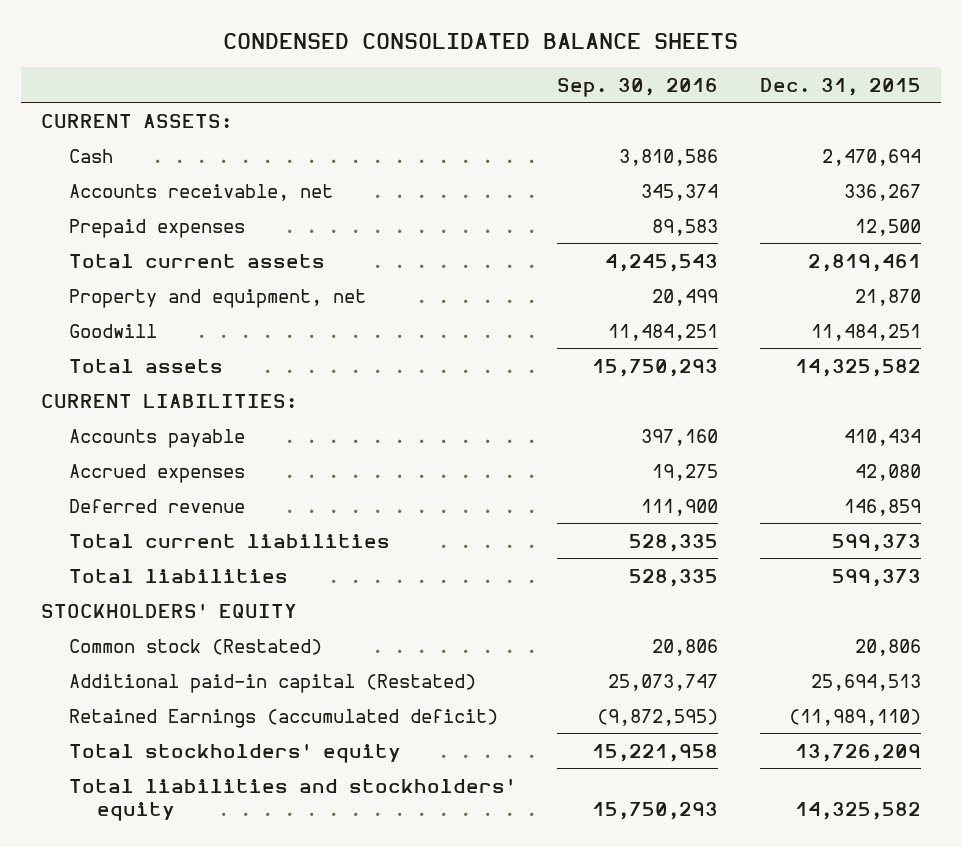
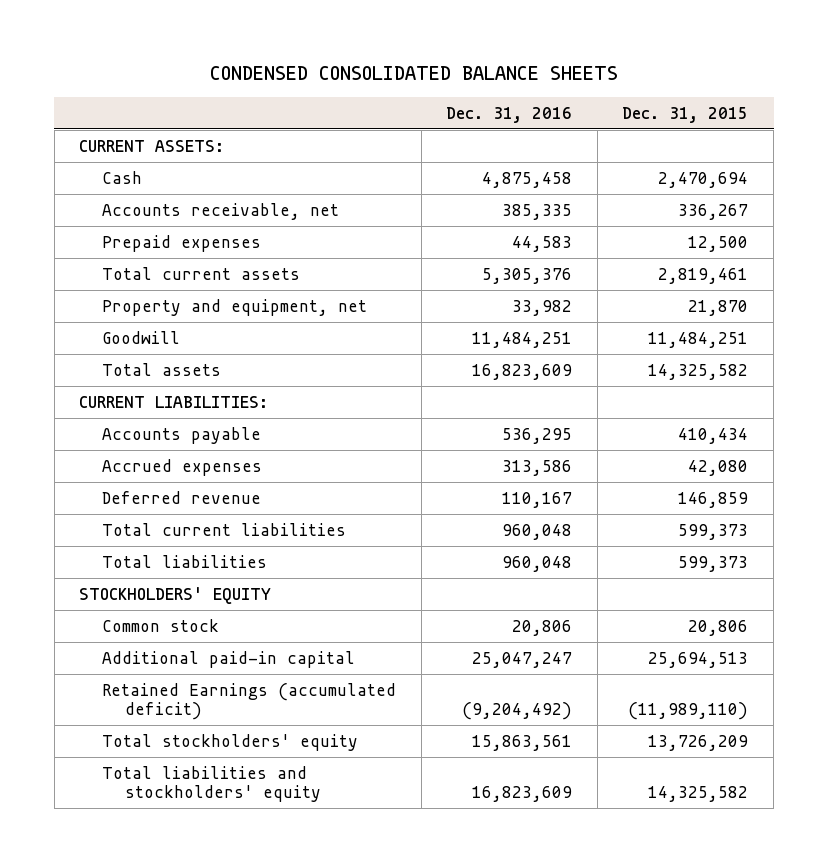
[557,77,719,97] Sep. 30, 2016 -> none
none -> [446,106,573,123] Dec. 31, 2016
[69,638,323,655] Common stock (Restated) -> [101,618,219,632] Common stock
[69,673,477,693] Additional paid-in capital (Restated) -> [101,650,355,668] Additional paid-in capital

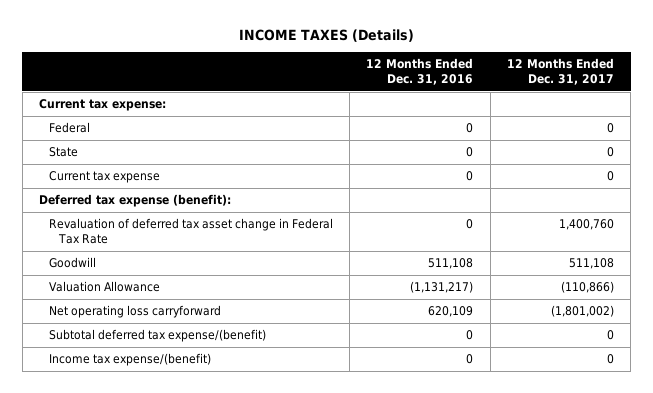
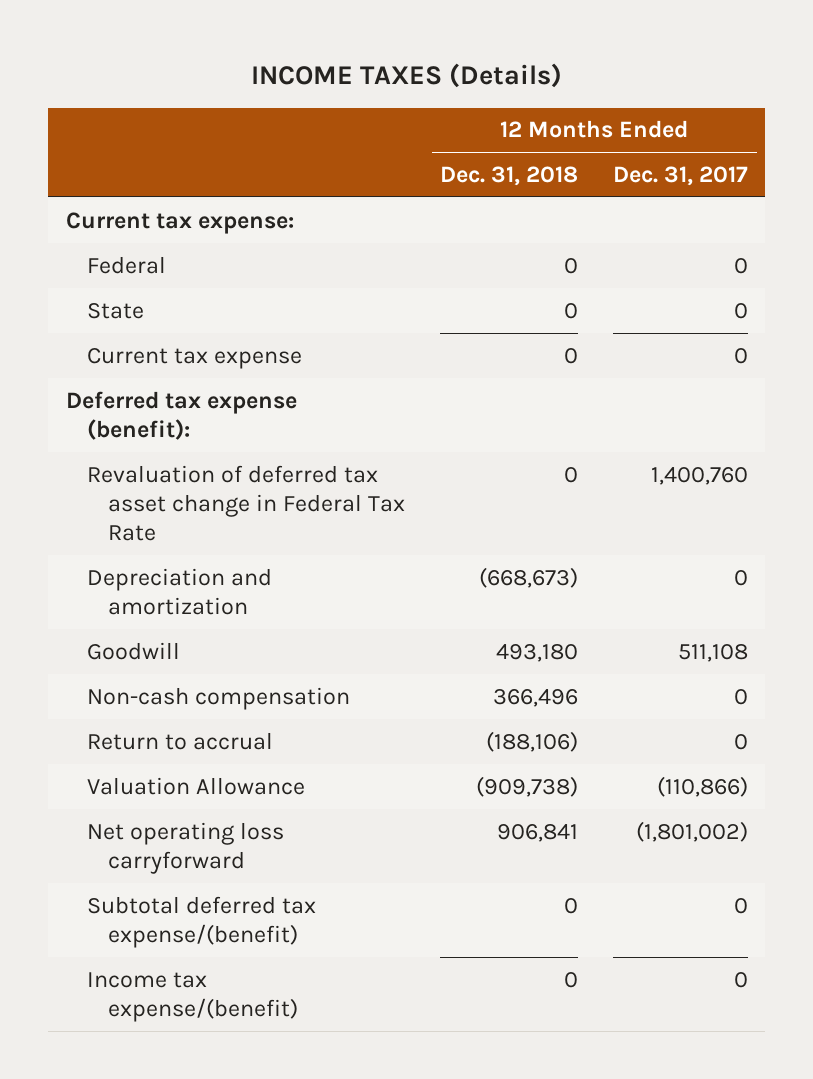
[366,57,474,85] 12 Months Ended Dec. 31, 2016 -> none
none -> [440,165,579,186] Dec. 31, 2018
none -> [87,567,273,615] Depreciation and amortization
none -> [87,686,351,710] Non-cash compensation
none -> [87,731,274,750] Return to accrual

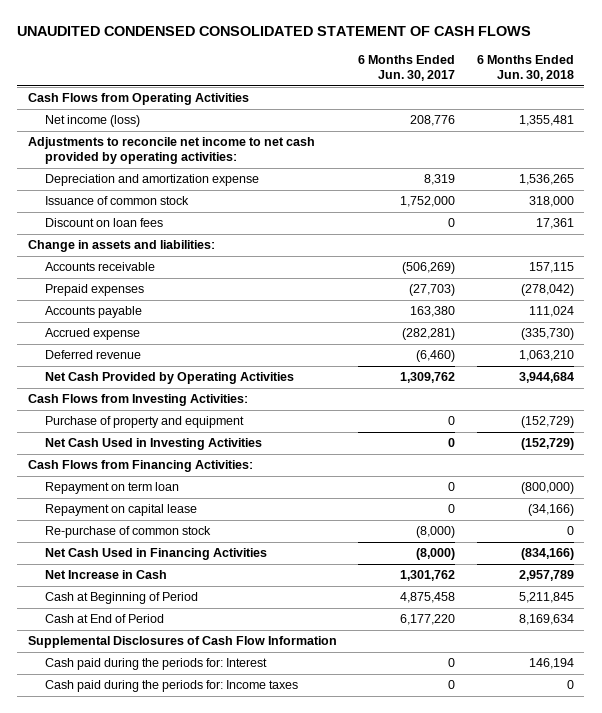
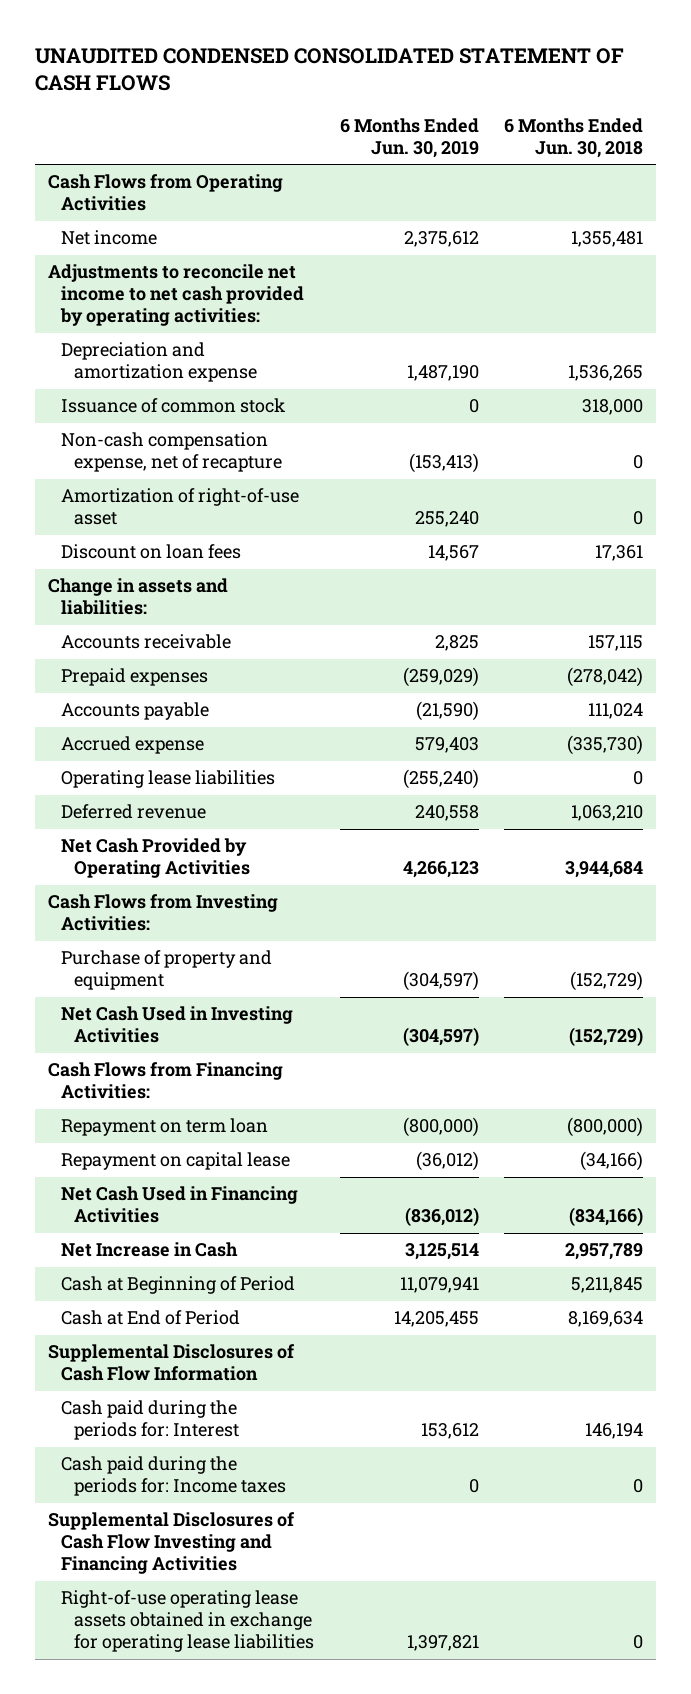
[358,55,456,82] 6 Months Ended Jun. 30, 2017 -> none
none -> [339,117,479,158] 6 Months Ended Jun. 30, 2019
[44,115,140,128] Net income (loss) -> [61,230,158,246] Net income
none -> [61,432,283,473] Non-cash compensation expense, net of recapture
none -> [61,488,300,526] Amortization of right-of-use asset
none -> [61,770,276,789] Operating lease liabilities
[44,526,211,539] Re-purchase of common stock -> none
none -> [47,1512,295,1575] Supplemental Disclosures of Cash Flow Investing and Financing Activities
none -> [61,1590,315,1653] Right-of-use operating lease assets obtained in exchange for operating lease liabilities

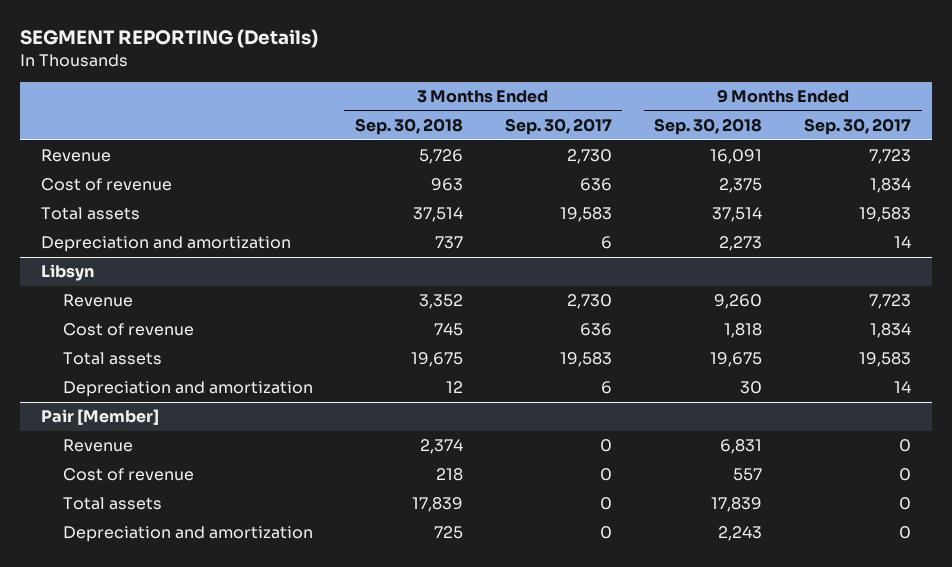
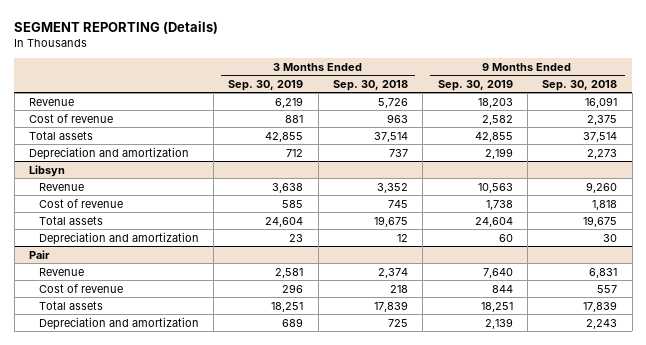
[504,117,612,135] Sep. 30, 2017 -> none
[804,117,912,135] Sep. 30, 2017 -> none
none -> [228,79,304,91] Sep. 30, 2019
none -> [437,79,513,91] Sep. 30, 2019
[40,409,159,426] Pair [Member] -> [29,249,51,259] Pair

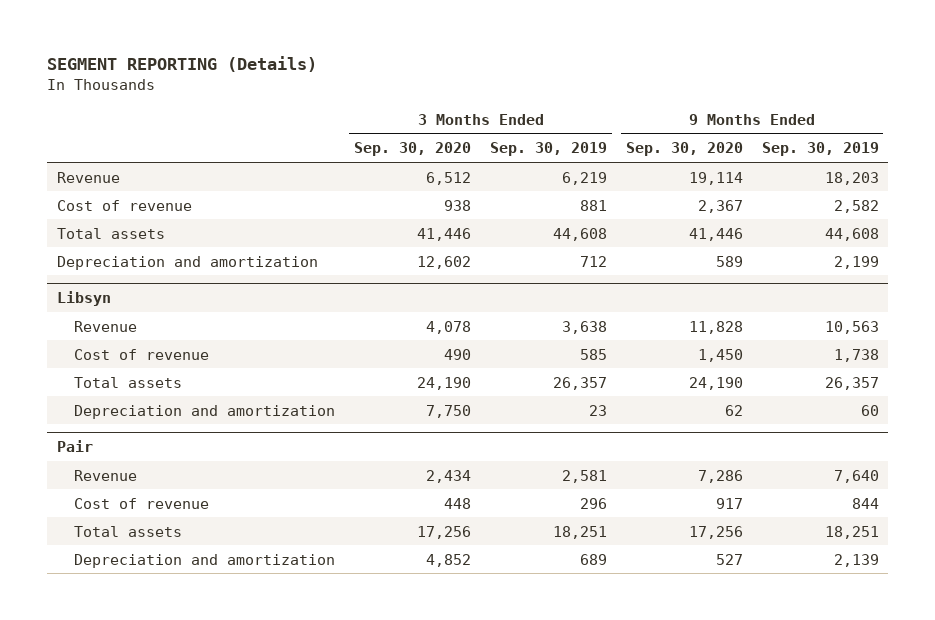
[332,79,408,91] Sep. 30, 2018 -> none
[542,79,618,91] Sep. 30, 2018 -> none
none -> [354,142,472,157] Sep. 30, 2020
none -> [625,142,743,157] Sep. 30, 2020
[265,131,304,142] 42,855 -> [552,227,607,241] 44,608
[474,131,513,142] 42,855 -> [824,227,879,241] 44,608
[265,216,304,227] 24,604 -> [552,376,607,390] 26,357
[474,216,513,227] 24,604 -> [824,376,879,390] 26,357

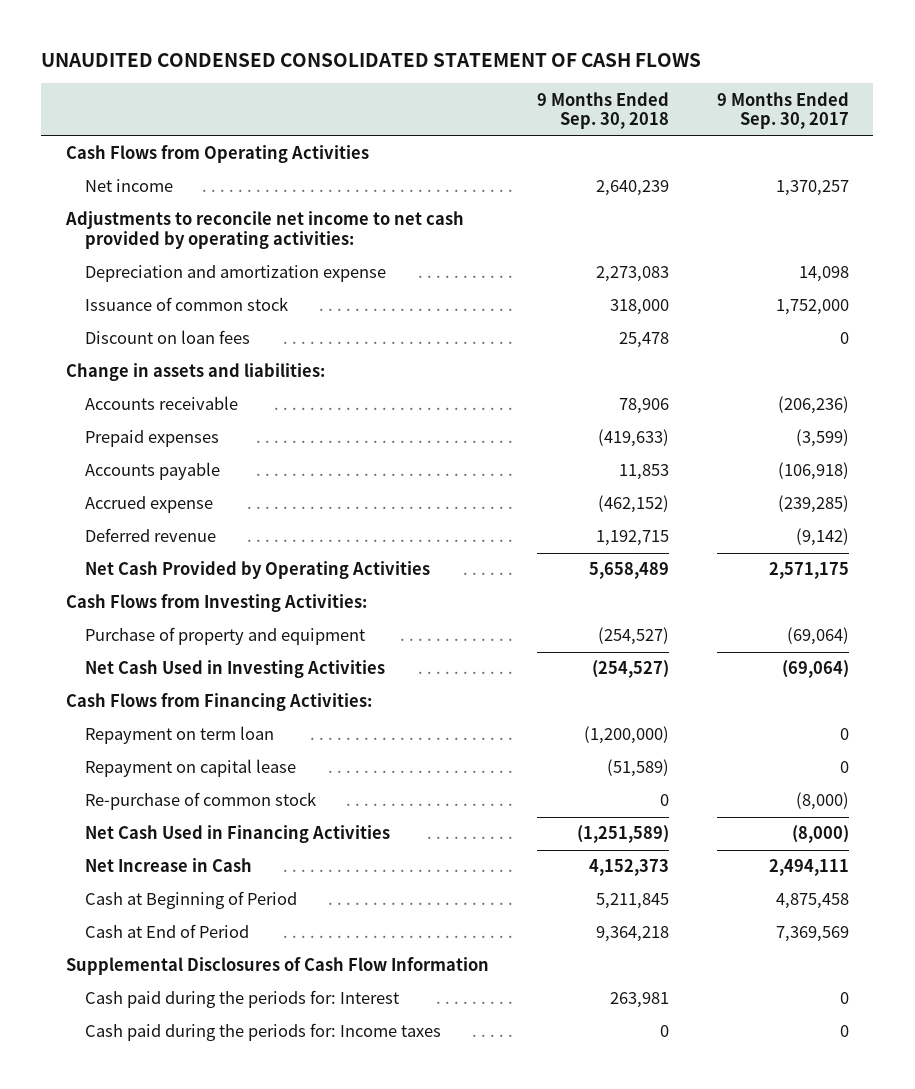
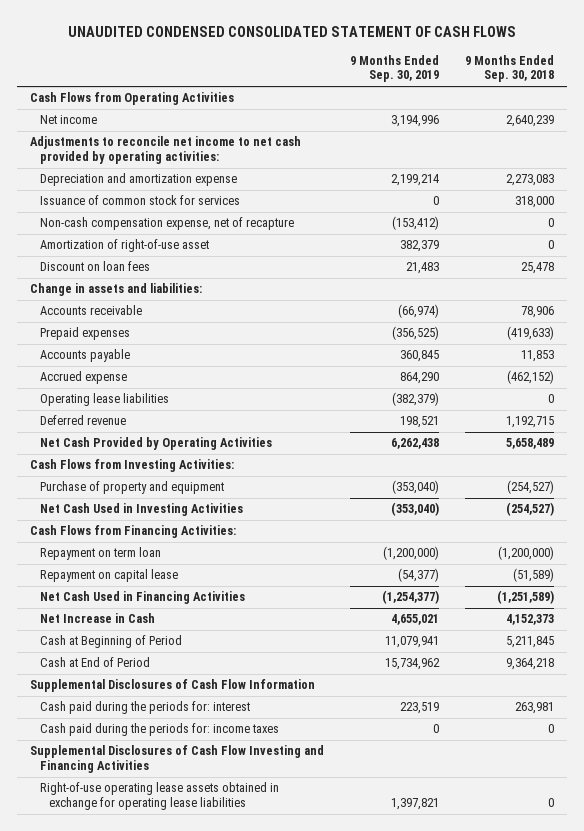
[717,91,850,130] 9 Months Ended Sep. 30, 2017 -> none
none -> [349,54,439,83] 9 Months Ended Sep. 30, 2019
[84,297,288,312] Issuance of common stock -> [39,195,240,206] Issuance of common stock for services
none -> [39,217,294,231] Non-cash compensation expense, net of recapture
none -> [39,239,209,253] Amortization of right-of-use asset
none -> [39,393,169,407] Operating lease liabilities
[84,792,316,811] Re-purchase of common stock -> none
[84,990,399,1009] Cash paid during the periods for: Interest -> [39,701,250,715] Cash paid during the periods for: interest
[84,1023,441,1042] Cash paid during the periods for: Income taxes -> [39,723,279,737] Cash paid during the periods for: income taxes
none -> [30,745,325,774] Supplemental Disclosures of Cash Flow Investing and Financing Activities
none -> [39,782,279,811] Right-of-use operating lease assets obtained in exchange for operating lease liabilities

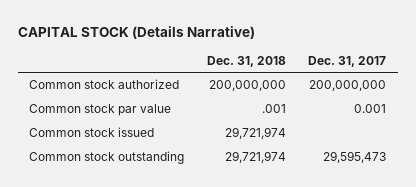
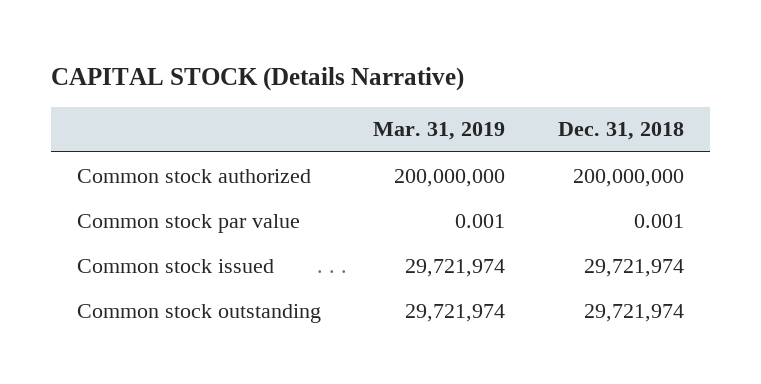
[308,55,387,67] Dec. 31, 2017 -> none
none -> [373,122,506,141] Mar. 31, 2019
[261,104,286,114] .001 -> [633,213,684,228] 0.001

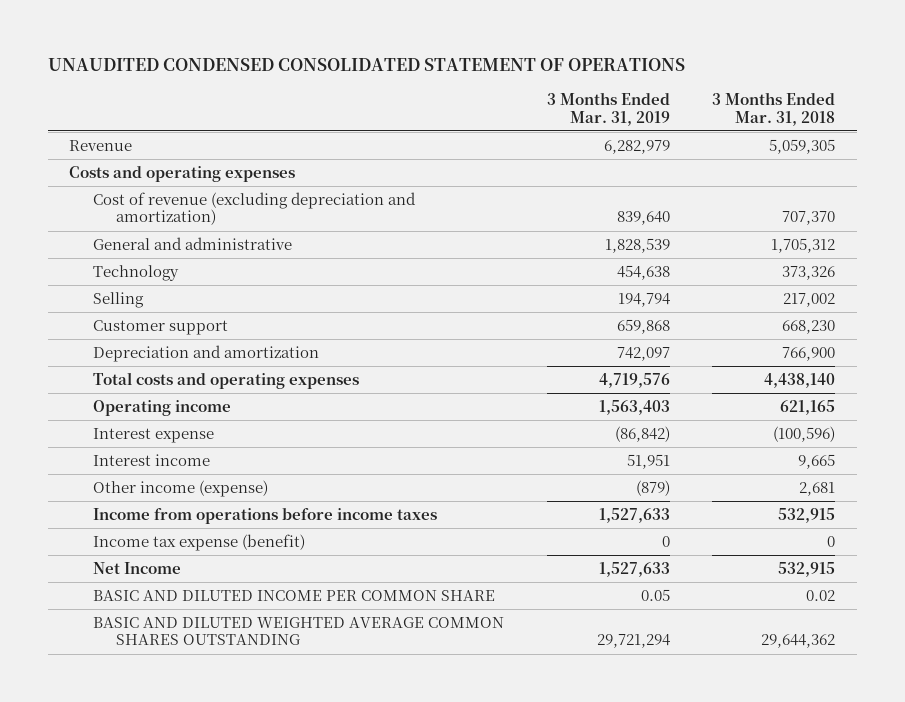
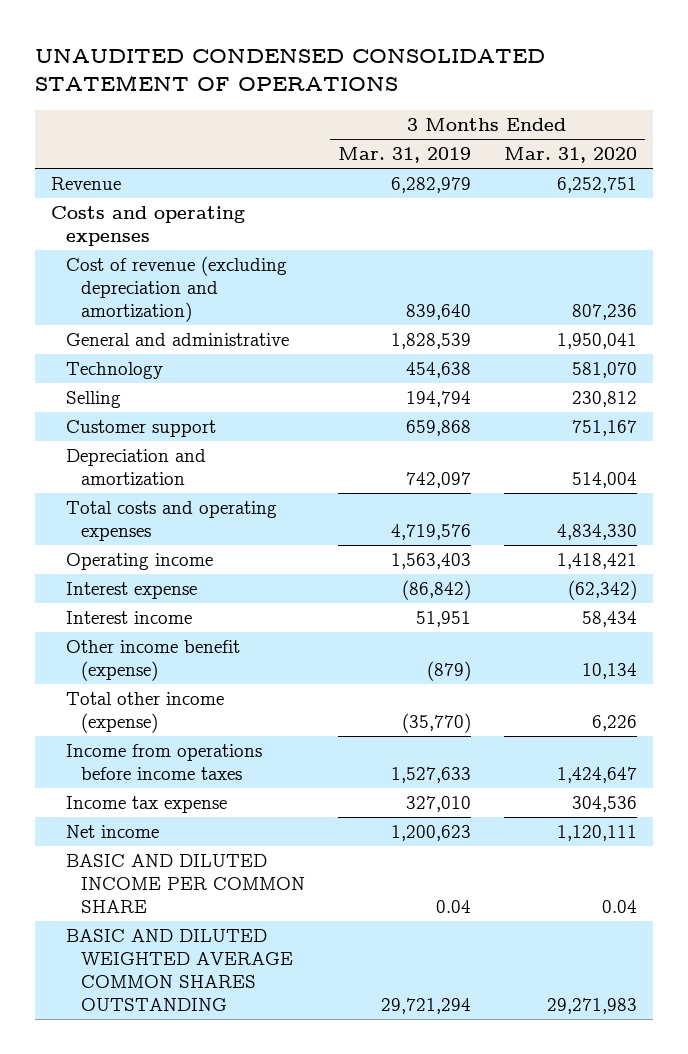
[712,92,836,126] 3 Months Ended Mar. 31, 2018 -> none
none -> [503,147,637,164] Mar. 31, 2020
[92,480,268,498] Other income (expense) -> [66,640,241,681] Other income benefit (expense)
none -> [66,692,225,733] Total other income (expense)
[92,534,305,552] Income tax expense (benefit) -> [66,796,228,814] Income tax expense
[661,536,670,548] 0 -> [405,796,471,813] 327,010
[92,562,181,575] Net Income -> [66,825,160,839] Net income
[598,562,670,578] 1,527,633 -> [390,825,471,842] 1,200,623
[640,589,670,602] 0.05 -> [435,899,471,913] 0.04

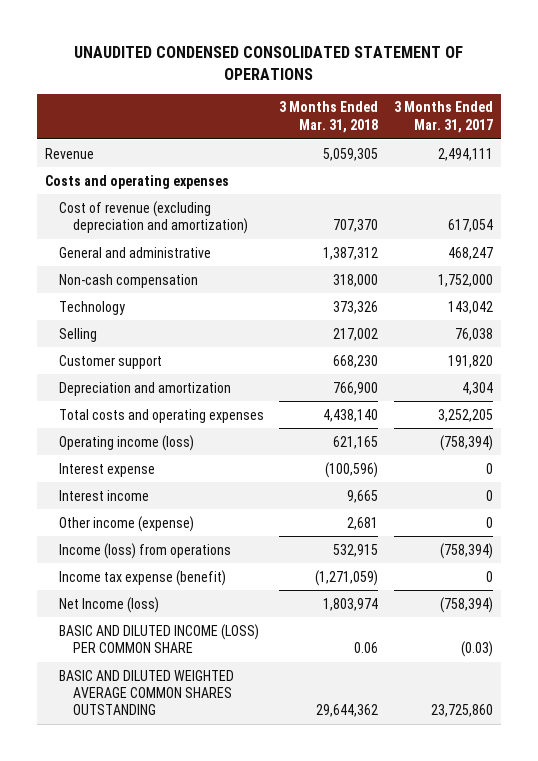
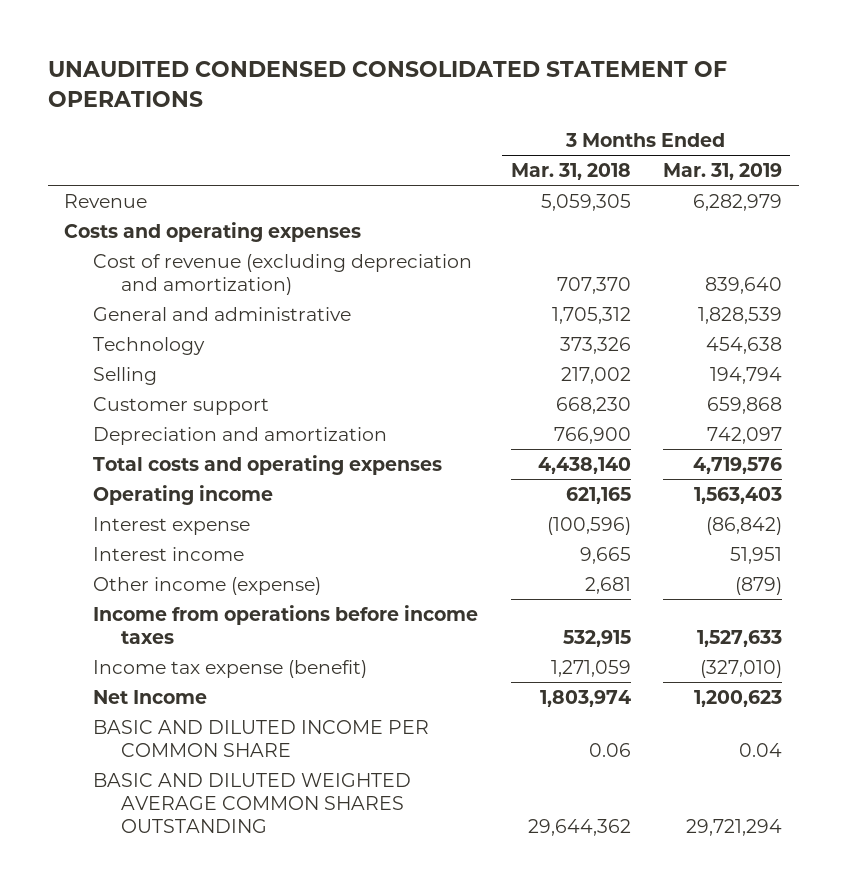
[394,101,494,133] 3 Months Ended Mar. 31, 2017 -> none
none -> [663,163,783,181] Mar. 31, 2019
[58,273,198,288] Non-cash compensation -> none
[323,246,379,260] 1,387,312 -> [551,306,631,324] 1,705,312
[58,434,194,451] Operating income (loss) -> [92,484,273,505] Operating income
[58,542,231,559] Income (loss) from operations -> [92,604,478,644] Income from operations before income taxes
[315,569,379,586] (1,271,059) -> [550,659,631,677] 1,271,059
[58,596,159,613] Net Income (loss) -> [92,689,207,704] Net Income
[58,623,259,654] BASIC AND DILUTED INCOME (LOSS) PER COMMON SHARE -> [92,719,429,757] BASIC AND DILUTED INCOME PER COMMON SHARE

